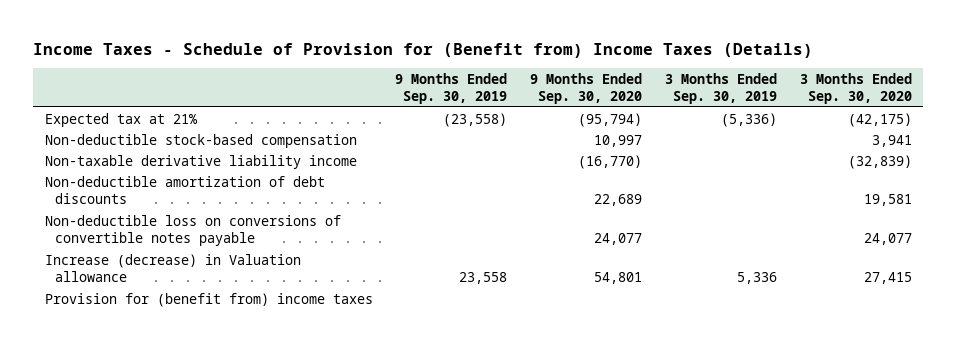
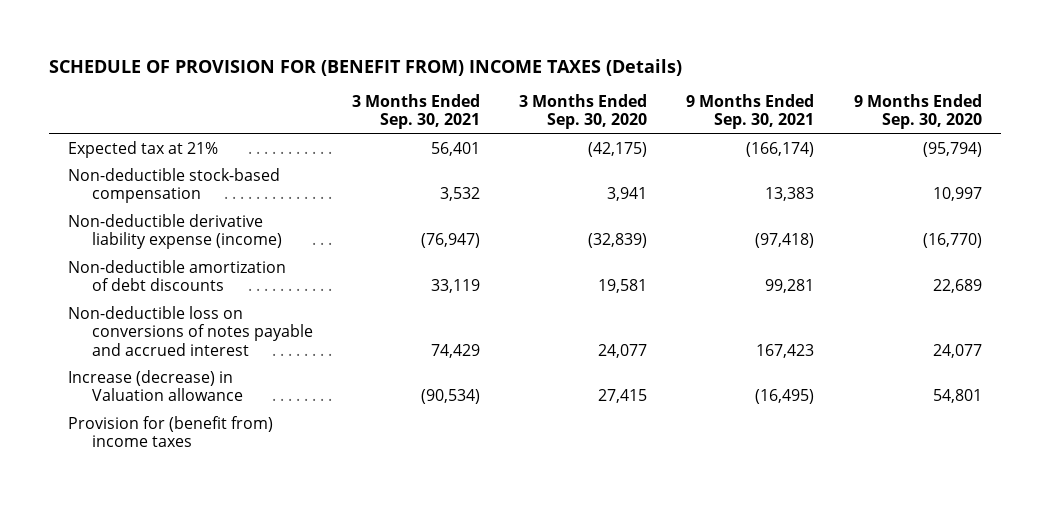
[33,42,814,58] Income Taxes - Schedule of Provision for (Benefit from) Income Taxes (Details) -> [48,58,682,76] SCHEDULE OF PROVISION FOR (BENEFIT FROM) INCOME TAXES (Details)
[395,72,508,105] 9 Months Ended Sep. 30, 2019 -> none
[665,72,778,105] 3 Months Ended Sep. 30, 2019 -> none
none -> [351,94,480,130] 3 Months Ended Sep. 30, 2021
none -> [686,94,815,130] 9 Months Ended Sep. 30, 2021
[44,154,357,169] Non-taxable derivative liability income -> [68,214,282,250] Non-deductible derivative liability expense (income)
[44,214,341,246] Non-deductible loss on conversions of convertible notes payable -> [68,306,313,356] Non-deductible loss on conversions of notes payable and accrued interest

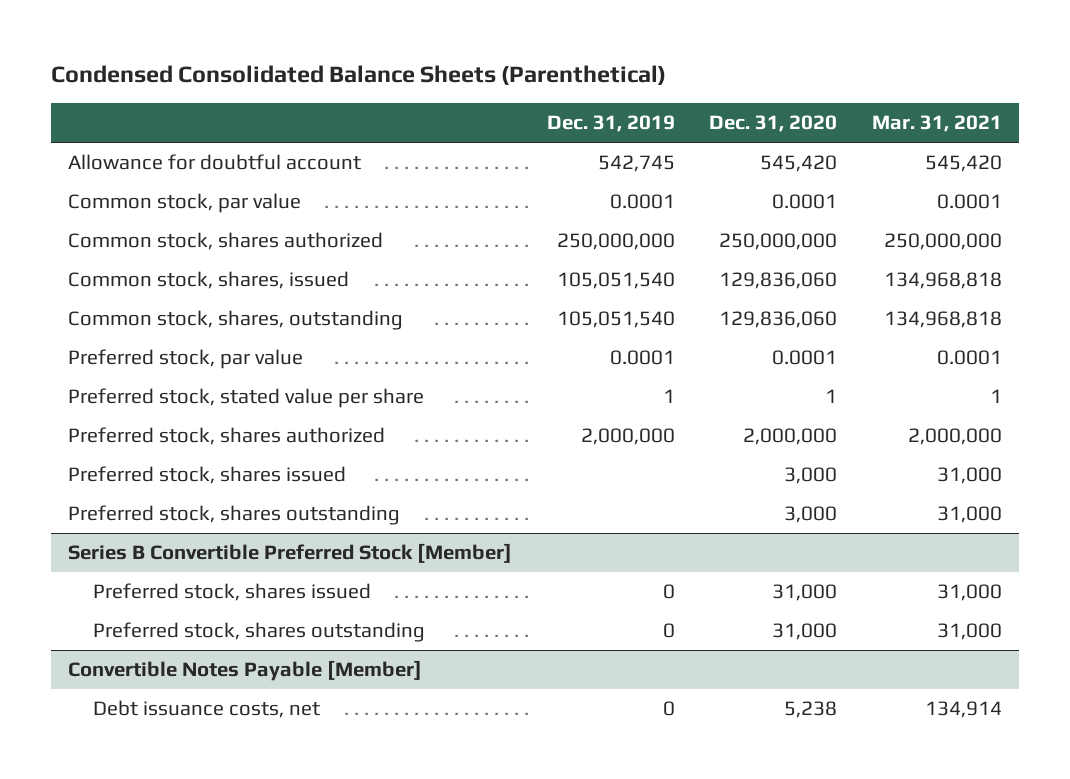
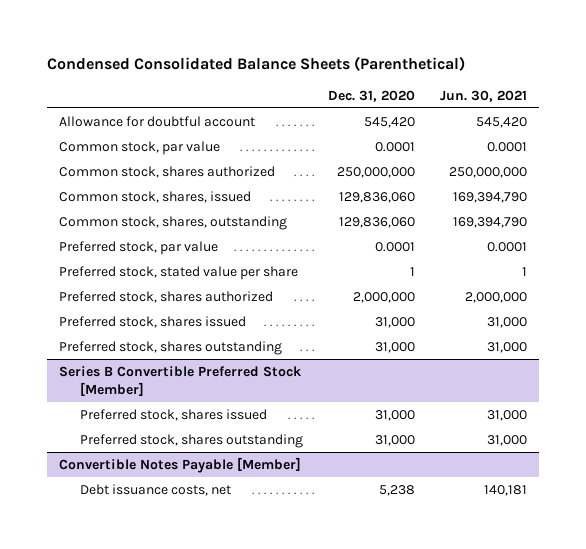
[546,115,675,133] Dec. 31, 2019 -> none
[871,115,1002,133] Mar. 31, 2021 -> none
none -> [439,89,527,102] Jun. 30, 2021
[784,467,838,485] 3,000 -> [374,316,415,328] 31,000
[784,506,838,524] 3,000 -> [374,341,415,353] 31,000

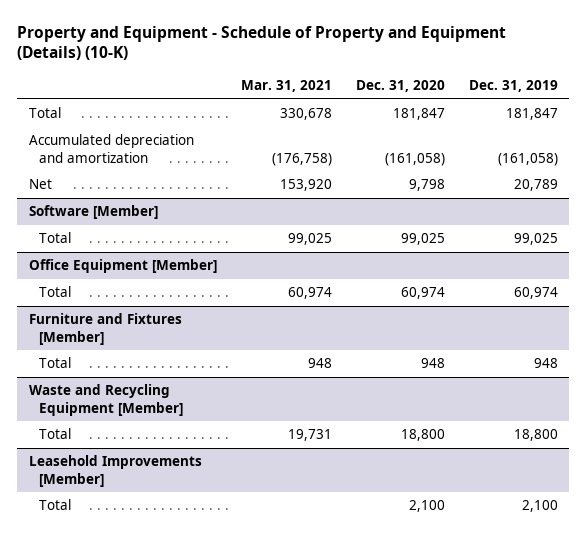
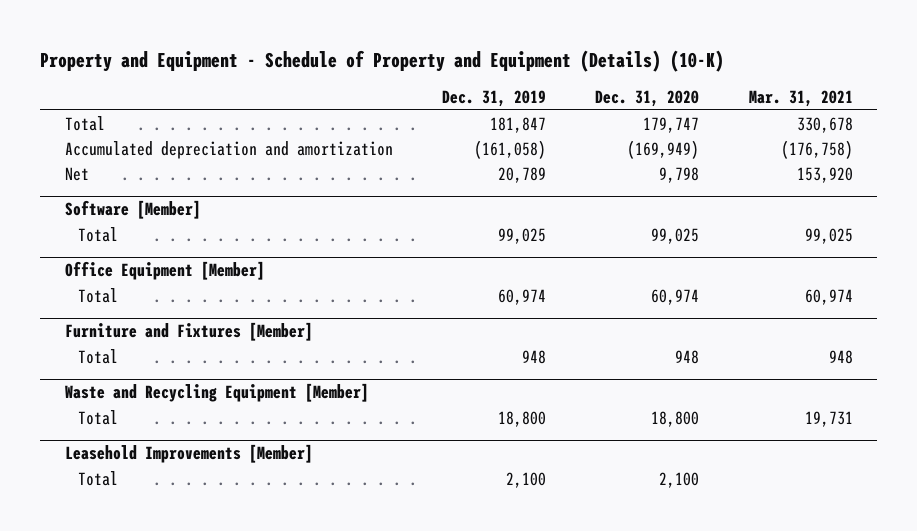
[392,108,445,121] 181,847 -> [643,116,700,133] 179,747
[384,152,445,166] (161,058) -> [627,139,700,159] (169,949)

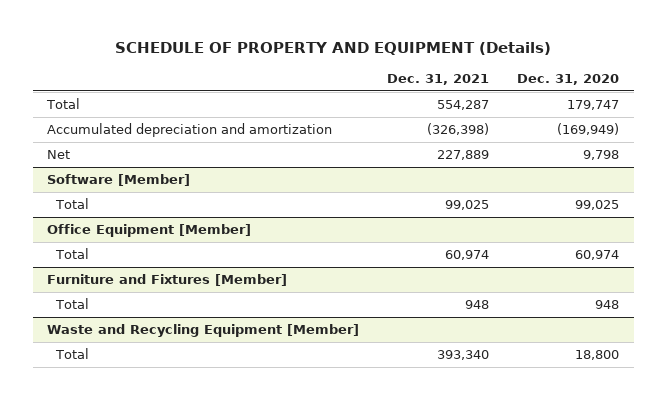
[40,50,725,73] Property and Equipment - Schedule of Property and Equipment (Details) (10-K) -> [115,41,552,55] SCHEDULE OF PROPERTY AND EQUIPMENT (Details)
[442,90,547,108] Dec. 31, 2019 -> none
[748,90,853,108] Mar. 31, 2021 -> none
none -> [387,73,490,85] Dec. 31, 2021
[64,444,313,464] Leasehold Improvements [Member] -> none
[78,470,119,486] Total -> none

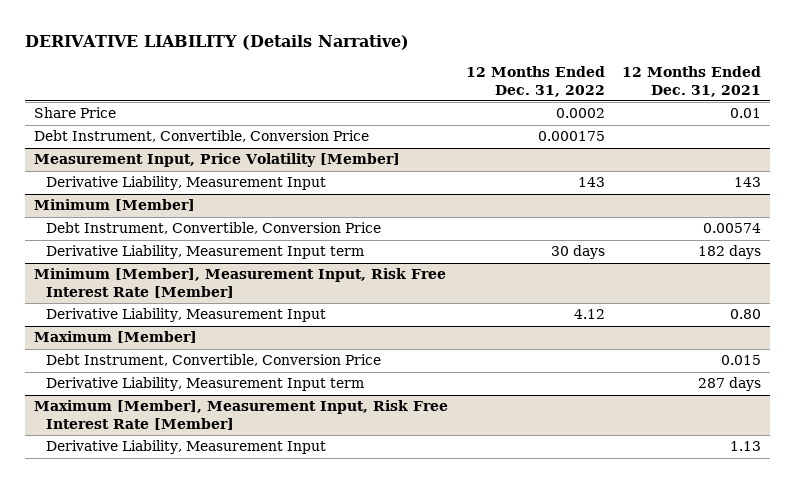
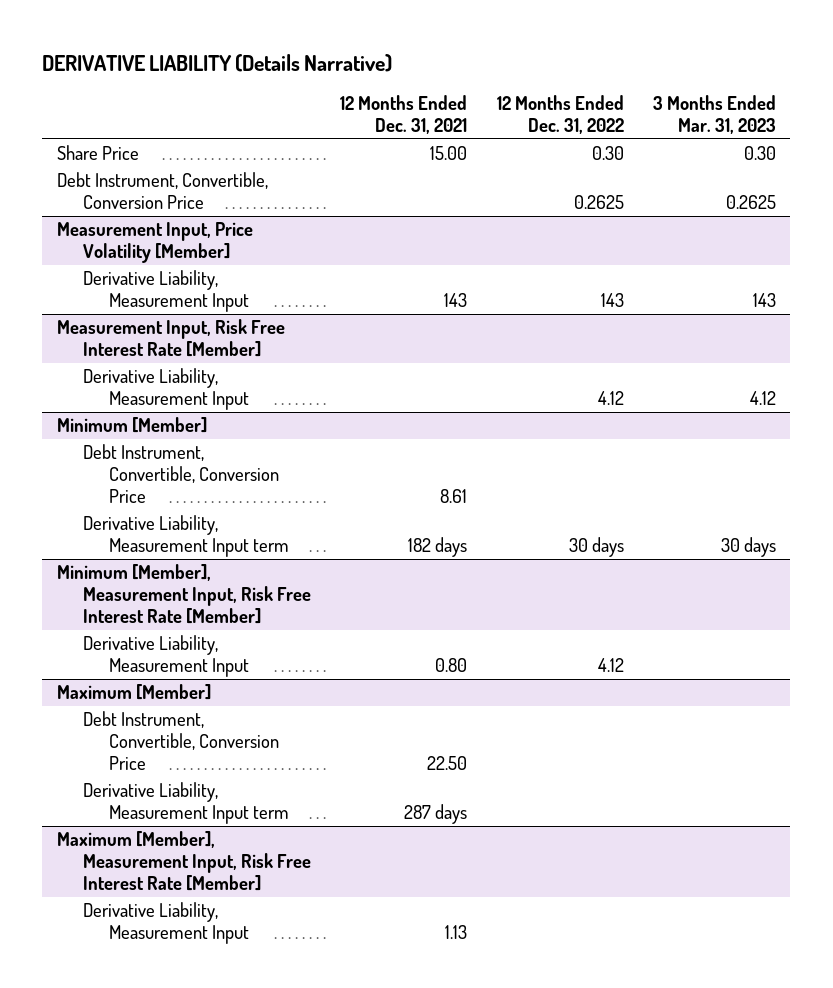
none -> [652,95,776,135] 3 Months Ended Mar. 31, 2023
[555,108,605,119] 0.0002 -> [591,146,624,161] 0.30
[730,108,762,119] 0.01 -> [430,146,468,161] 15.00
[537,131,605,142] 0.000175 -> [573,195,624,210] 0.2625
none -> [56,319,285,358] Measurement Input, Risk Free Interest Rate [Member]
none -> [82,368,250,411] Derivative Liability, Measurement Input
[703,223,762,234] 0.00574 -> [440,488,468,503] 8.61
[721,355,762,366] 0.015 -> [427,755,468,770] 22.50

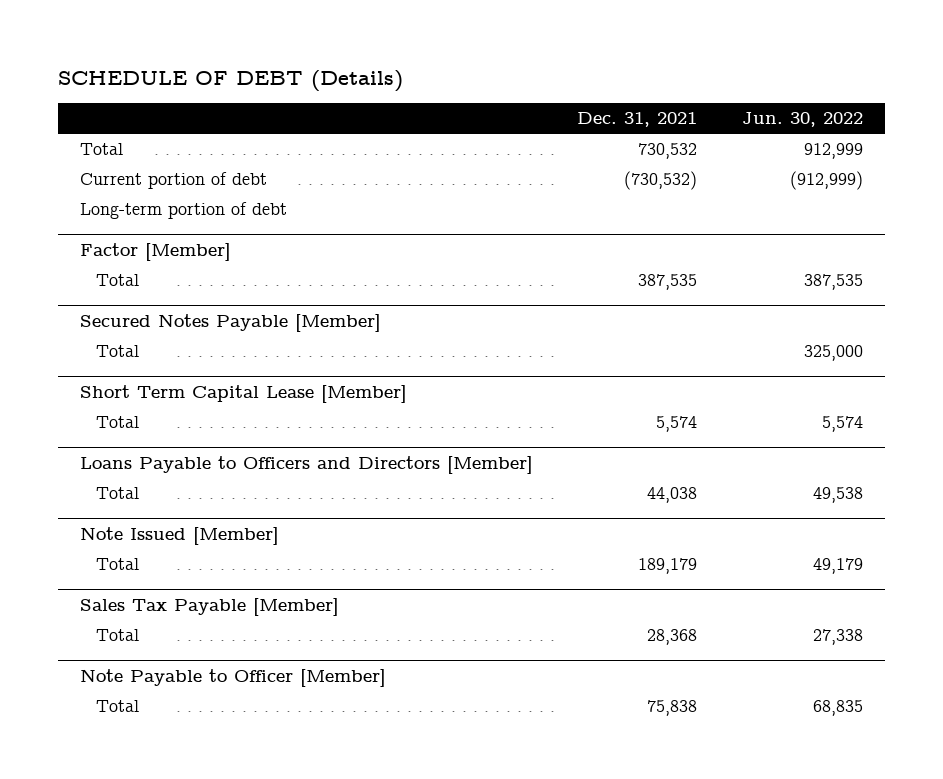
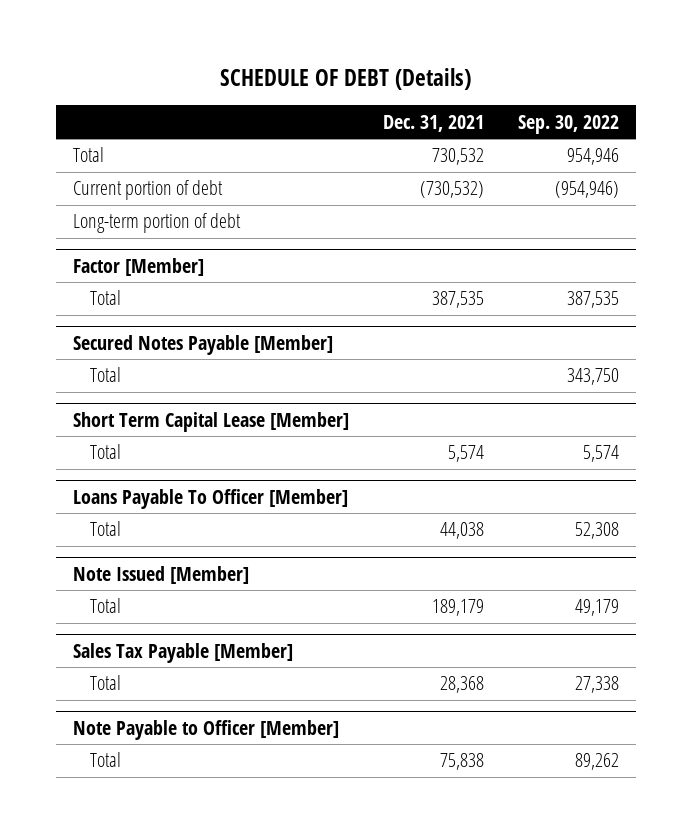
[741,112,863,128] Jun. 30, 2022 -> none
none -> [517,114,619,134] Sep. 30, 2022
[80,455,534,474] Loans Payable to Officers and Directors [Member] -> [72,488,348,509] Loans Payable To Officer [Member]

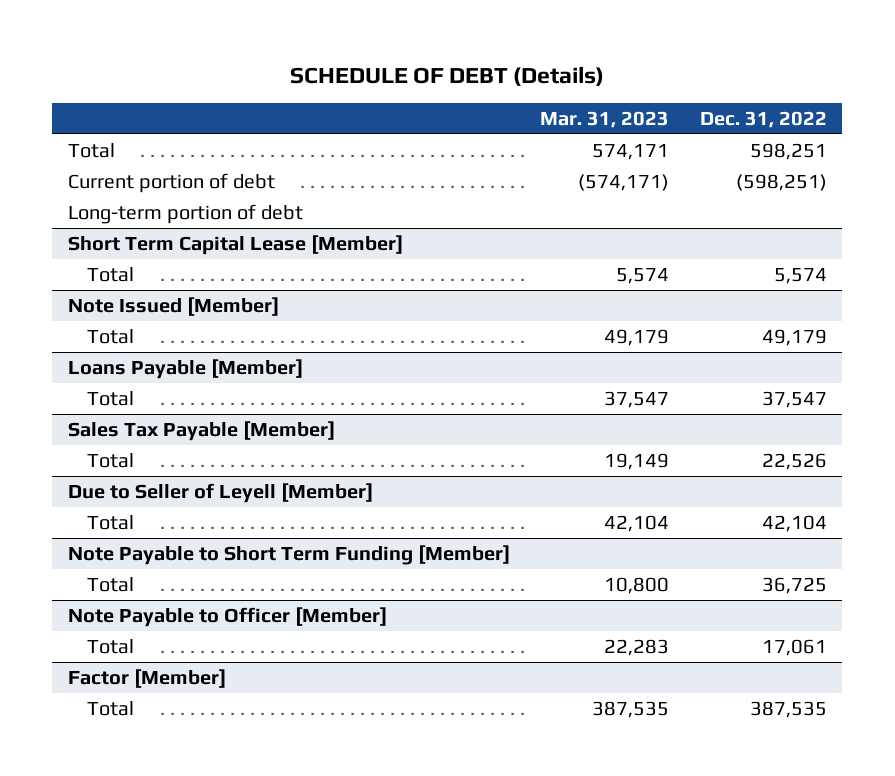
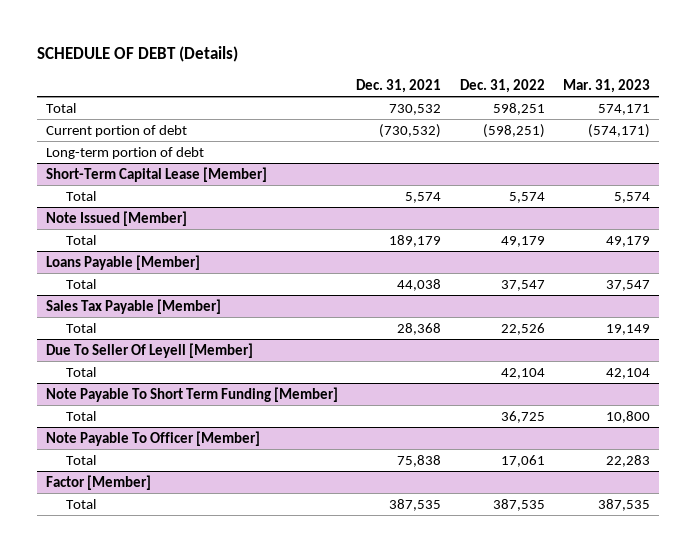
none -> [356,78,442,93] Dec. 31, 2021
[67,234,403,255] Short Term Capital Lease [Member] -> [45,166,267,182] Short-Term Capital Lease [Member]
[67,482,373,503] Due to Seller of Leyell [Member] -> [45,342,253,358] Due To Seller Of Leyell [Member]
[67,544,510,565] Note Payable to Short Term Funding [Member] -> [45,386,338,402] Note Payable To Short Term Funding [Member]
[67,606,387,627] Note Payable to Officer [Member] -> [45,430,260,446] Note Payable To Officer [Member]

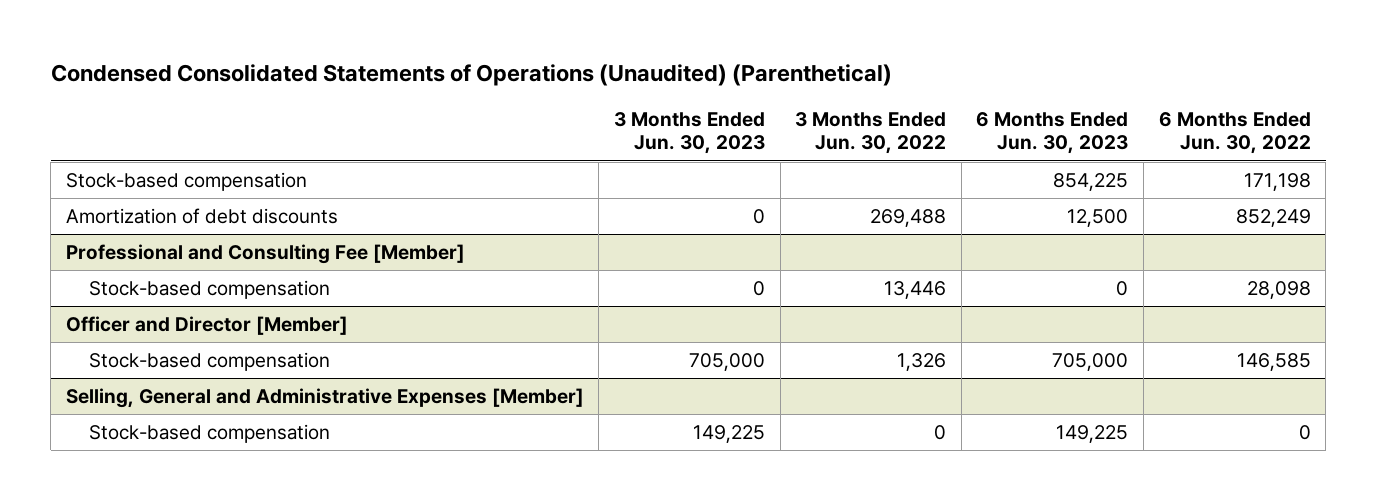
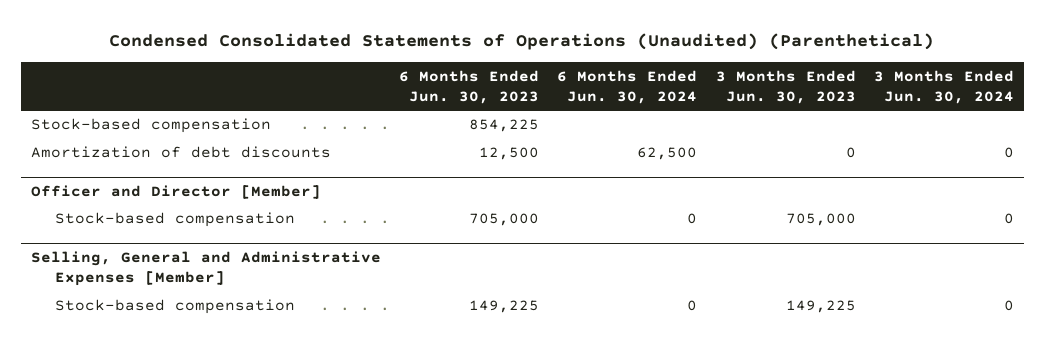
[795,112,947,155] 3 Months Ended Jun. 30, 2022 -> none
[1158,112,1311,155] 6 Months Ended Jun. 30, 2022 -> none
none -> [557,69,698,105] 6 Months Ended Jun. 30, 2024
none -> [874,69,1015,105] 3 Months Ended Jun. 30, 2024
[65,244,465,265] Professional and Consulting Fee [Member] -> none
[88,280,330,300] Stock-based compensation -> none

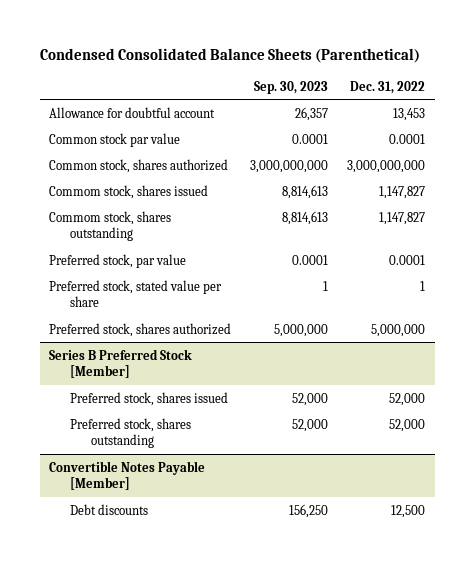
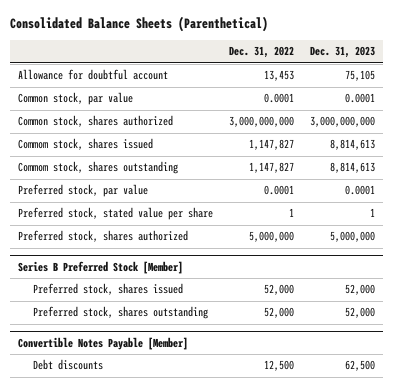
[39,47,420,63] Condensed Consolidated Balance Sheets (Parenthetical) -> [10,16,269,33] Consolidated Balance Sheets (Parenthetical)
[254,80,329,94] Sep. 30, 2023 -> none
none -> [310,46,376,59] Dec. 31, 2023
[49,132,181,147] Common stock par value -> [18,92,134,106] Common stock, par value

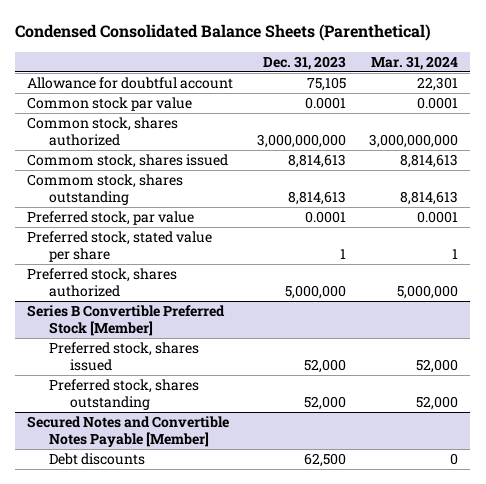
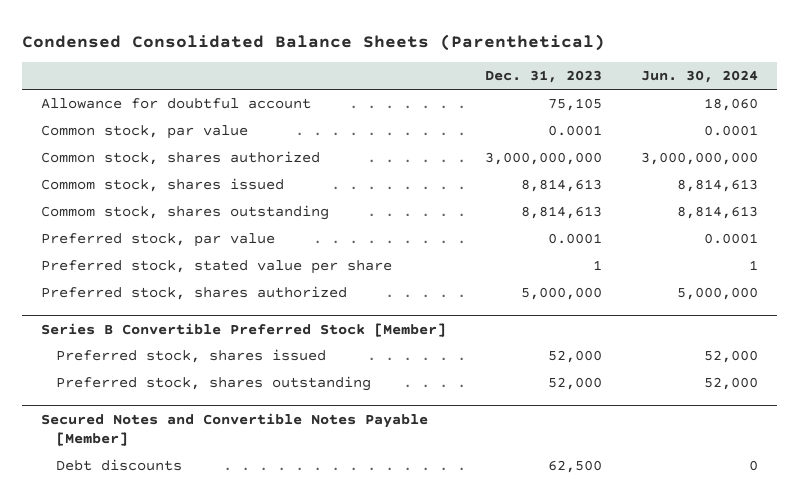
[371,55,459,70] Mar. 31, 2024 -> none
none -> [640,70,758,84] Jun. 30, 2024
[27,97,193,112] Common stock par value -> [41,125,249,140] Common stock, par value

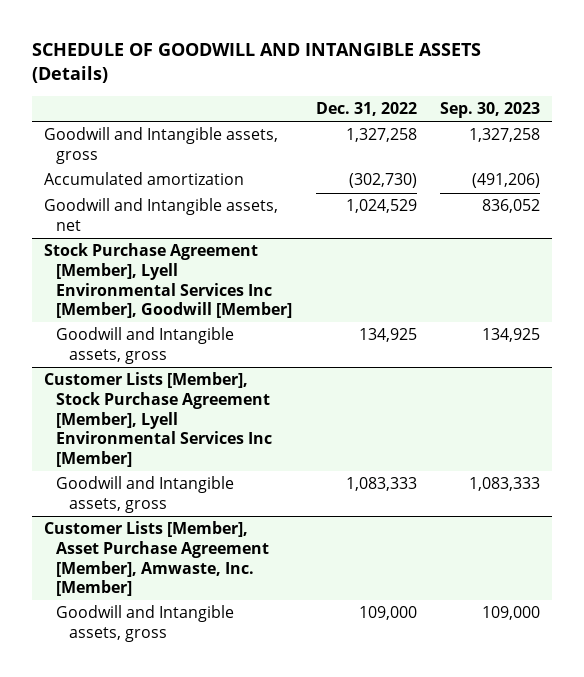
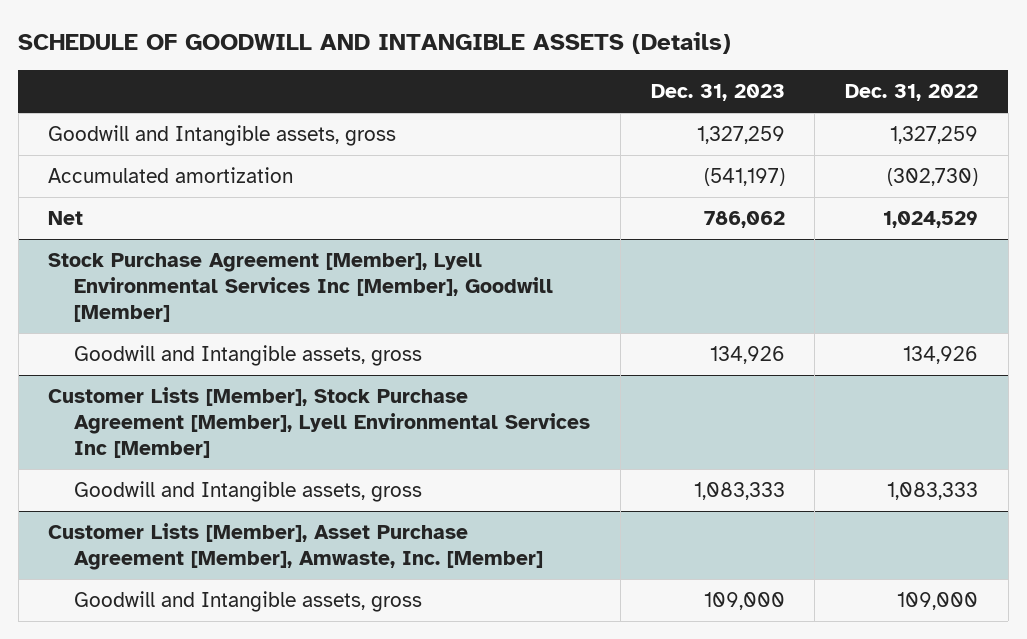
[439,101,540,118] Sep. 30, 2023 -> none
none -> [650,84,785,102] Dec. 31, 2023
[345,128,417,143] 1,327,258 -> [890,125,979,144] 1,327,259
[43,198,278,231] Goodwill and Intangible assets, net -> [48,210,84,225] Net
[358,328,417,343] 134,925 -> [903,345,979,364] 134,926

